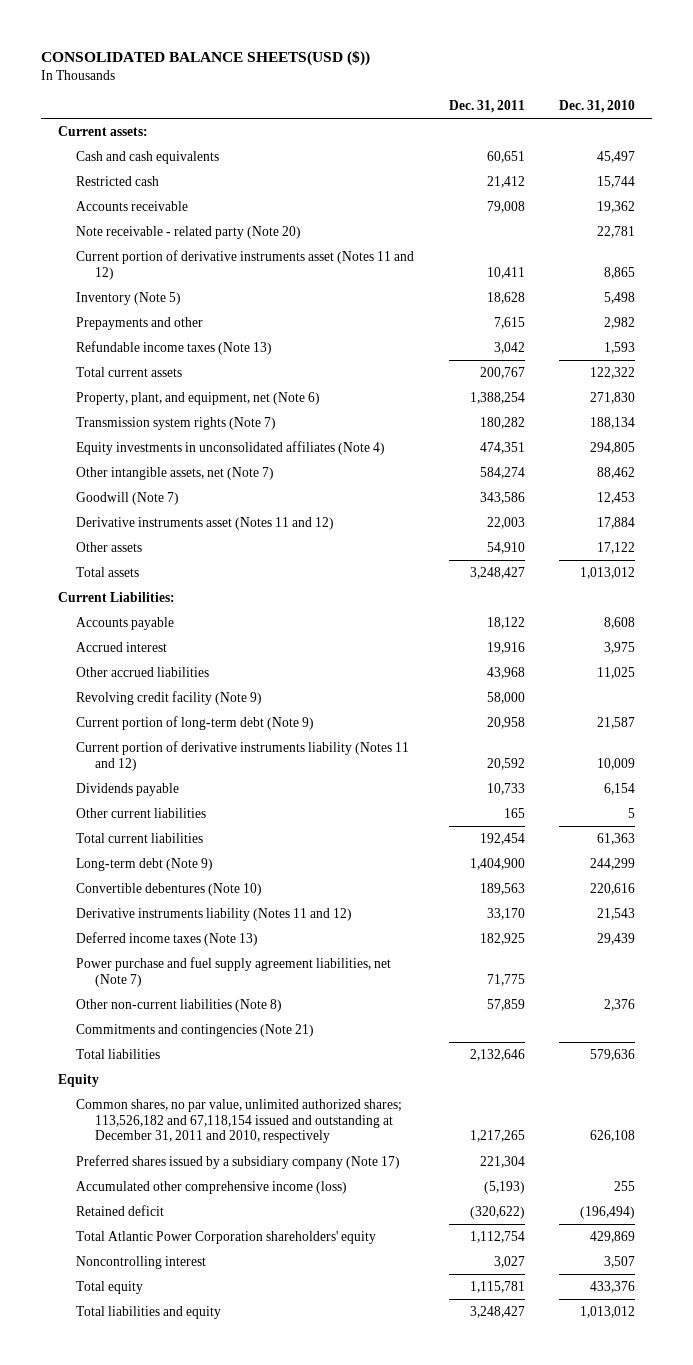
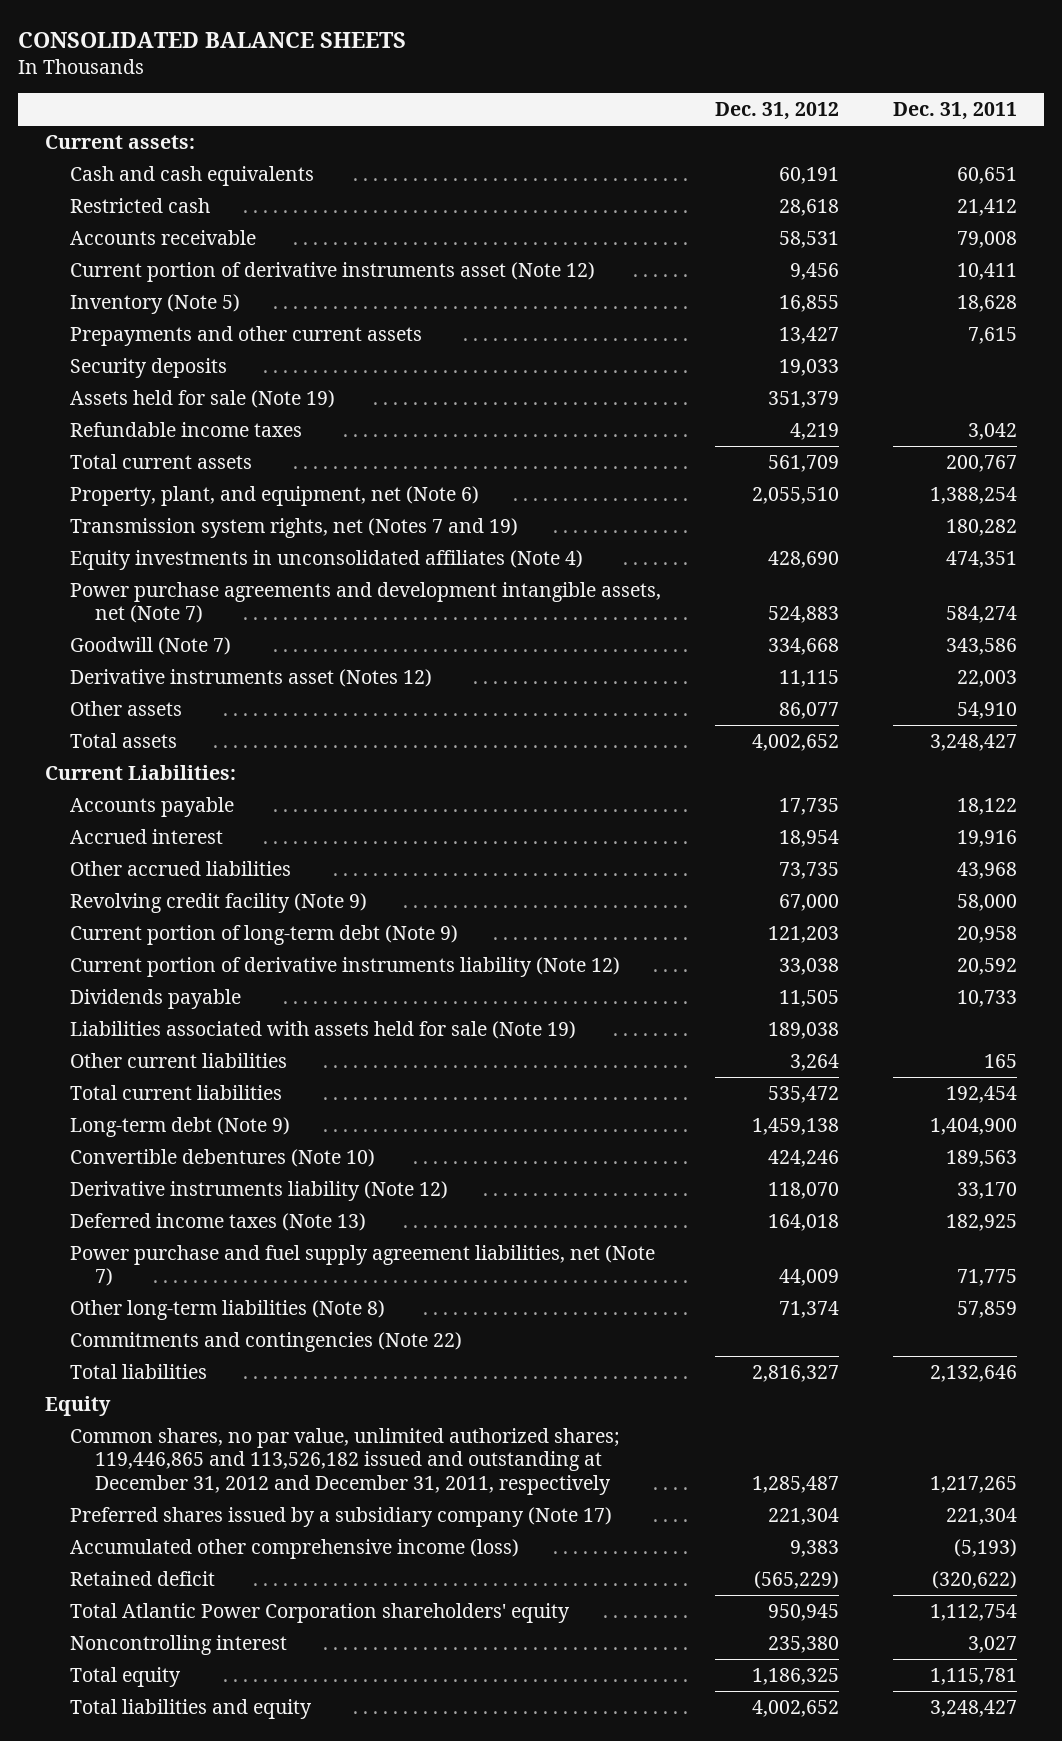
[40,50,370,66] CONSOLIDATED BALANCE SHEETS(USD ($)) -> [18,32,407,49] CONSOLIDATED BALANCE SHEETS
[558,100,635,114] Dec. 31, 2010 -> none
none -> [715,102,840,121] Dec. 31, 2012
[76,226,302,240] Note receivable - related party (Note 20) -> none
[76,250,415,280] Current portion of derivative instruments asset (Notes 11 and 12) -> [70,262,596,283] Current portion of derivative instruments asset (Note 12)
[76,317,204,331] Prepayments and other -> [70,326,423,347] Prepayments and other current assets
none -> [70,358,228,379] Security deposits
none -> [70,390,336,409] Assets held for sale (Note 19)
[76,341,273,356] Refundable income taxes (Note 13) -> [70,422,303,438] Refundable income taxes
[76,417,277,431] Transmission system rights (Note 7) -> [70,518,519,539] Transmission system rights, net (Notes 7 and 19)
[76,467,275,481] Other intangible assets, net (Note 7) -> [70,582,662,624] Power purchase agreements and development intangible assets, net (Note 7)
[76,517,335,531] Derivative instruments asset (Notes 11 and 12) -> [70,669,433,688] Derivative instruments asset (Notes 12)
[76,741,410,771] Current portion of derivative instruments liability (Notes 11 and 12) -> [70,957,621,978] Current portion of derivative instruments liability (Note 12)
none -> [70,1021,577,1040] Liabilities associated with assets held for sale (Note 19)
[76,908,353,922] Derivative instruments liability (Notes 11 and 12) -> [70,1181,449,1202] Derivative instruments liability (Note 12)
[76,999,283,1013] Other non-current liabilities (Note 8) -> [70,1300,386,1321] Other long-term liabilities (Note 8)
[76,1024,315,1038] Commitments and contingencies (Note 21) -> [70,1332,463,1353] Commitments and contingencies (Note 22)
[76,1099,403,1144] Common shares, no par value, unlimited authorized shares; 113,526,182 and 67,118,154 issued and outstanding at December 31, 2011 and 2010, respectively -> [70,1428,621,1495] Common shares, no par value, unlimited authorized shares; 119,446,865 and 113,526,182 issued and outstanding at December 31, 2012 and December 31, 2011, respectively

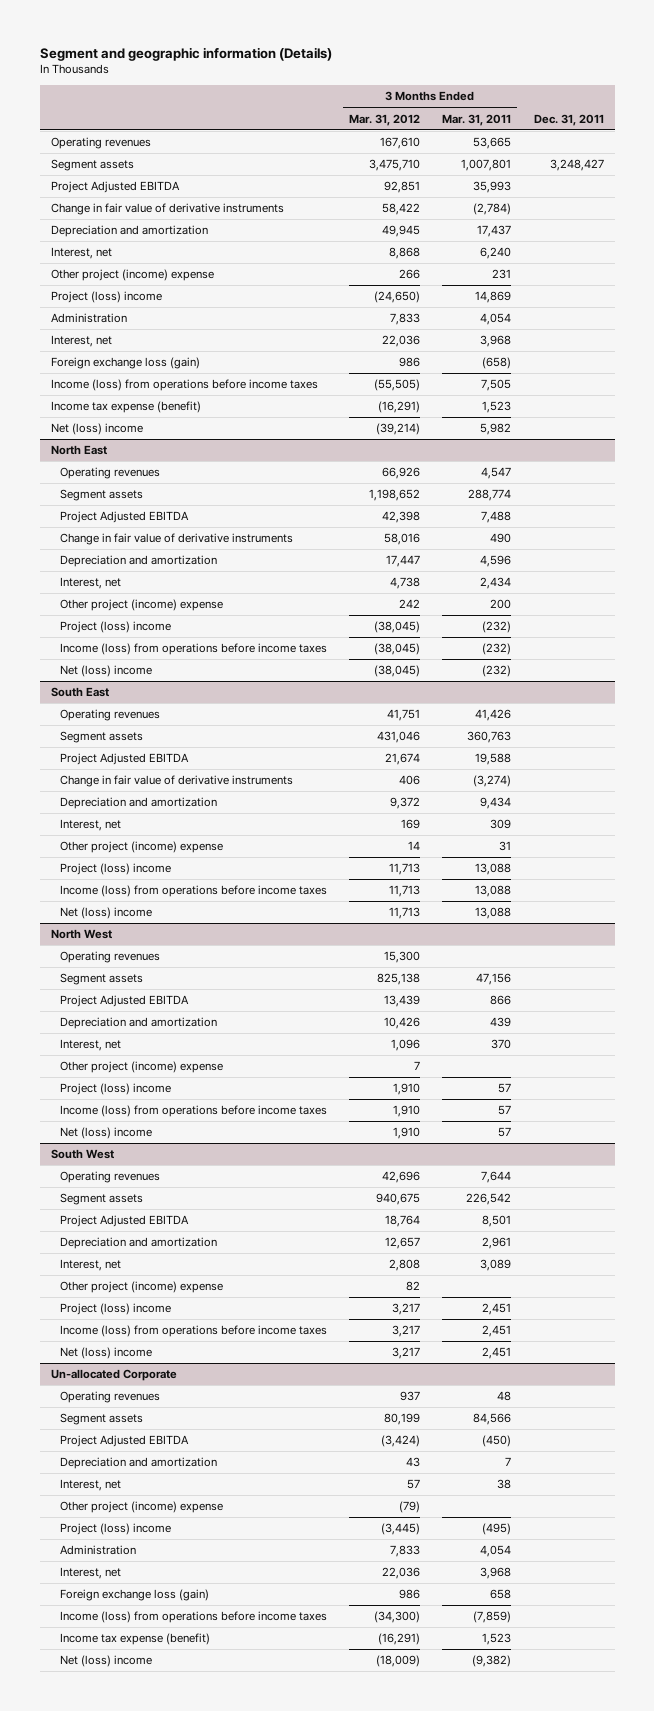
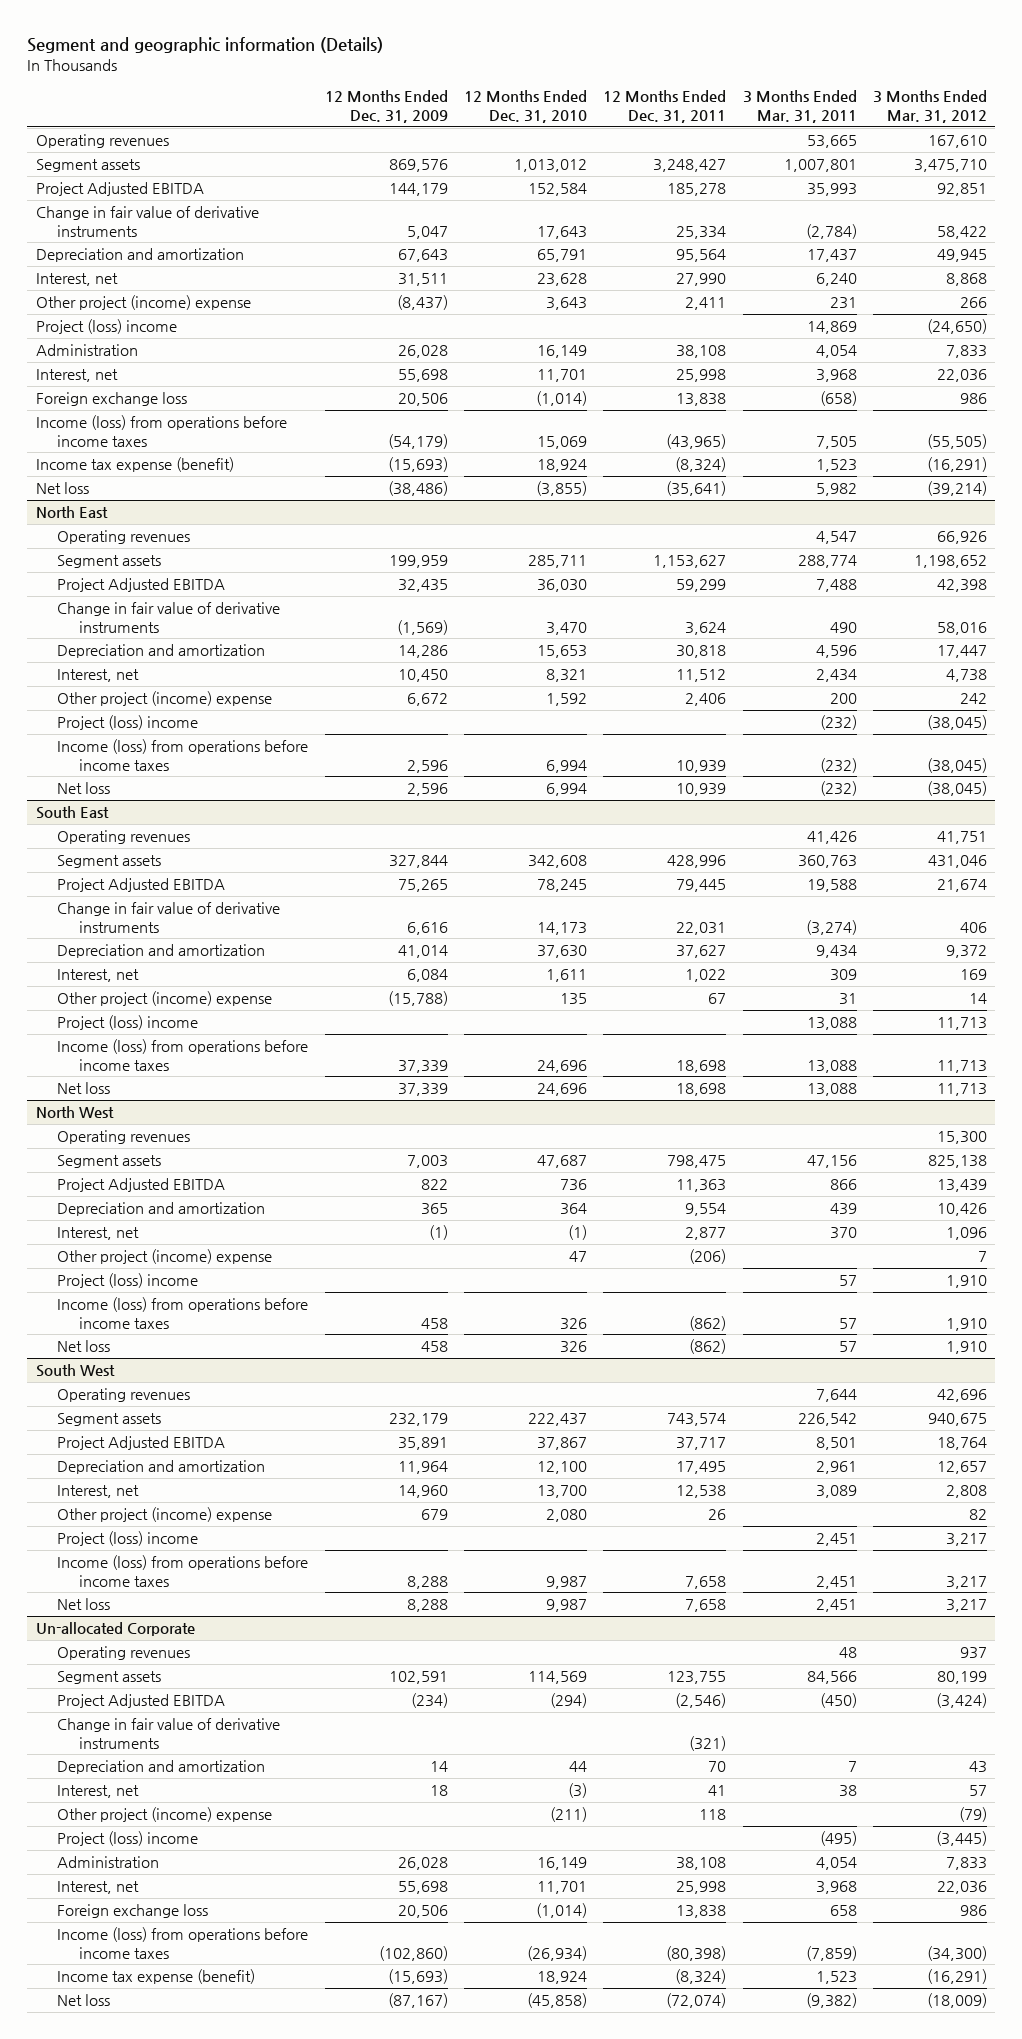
[533,113,604,126] Dec. 31, 2011 -> none
none -> [324,90,448,123] 12 Months Ended Dec. 31, 2009
none -> [463,90,587,123] 12 Months Ended Dec. 31, 2010
none -> [603,90,727,123] 12 Months Ended Dec. 31, 2011
[50,357,200,370] Foreign exchange loss (gain) -> [35,391,187,406] Foreign exchange loss
[50,423,143,436] Net (loss) income -> [35,481,89,494] Net loss
[59,665,152,678] Net (loss) income -> [57,781,111,794] Net loss
[59,907,152,920] Net (loss) income -> [57,1081,111,1094] Net loss
[59,1127,152,1140] Net (loss) income -> [57,1339,111,1352] Net loss
[59,1347,152,1360] Net (loss) income -> [57,1597,111,1610] Net loss
none -> [57,1717,281,1749] Change in fair value of derivative instruments
[59,1589,209,1602] Foreign exchange loss (gain) -> [57,1903,209,1918] Foreign exchange loss
[59,1655,152,1668] Net (loss) income -> [57,1993,111,2006] Net loss

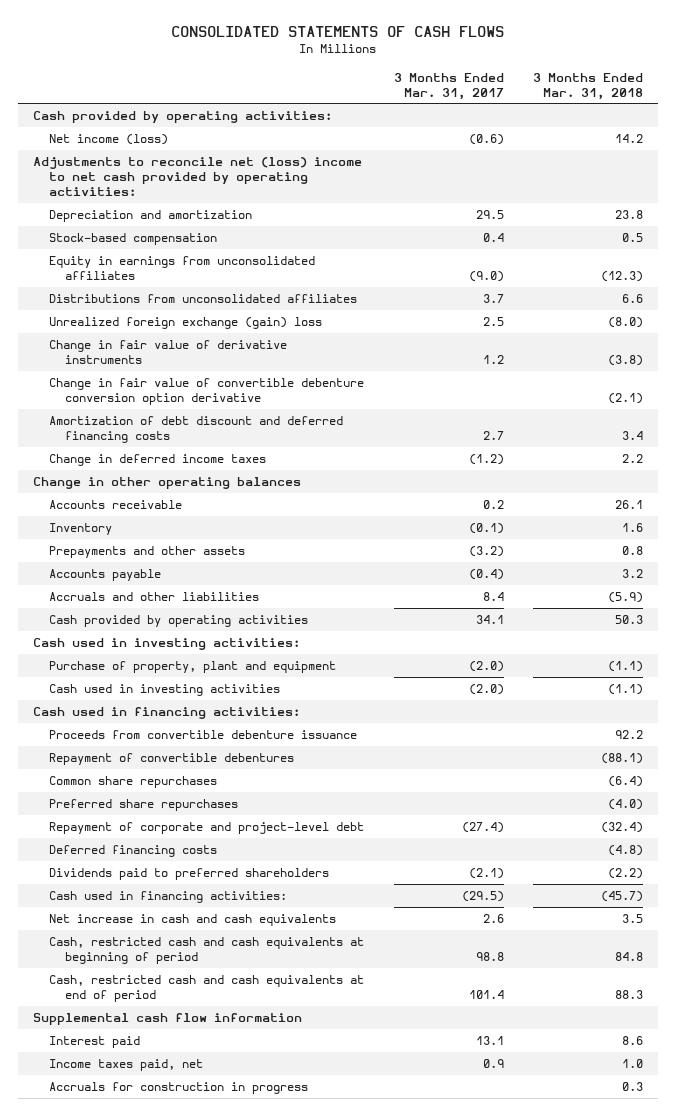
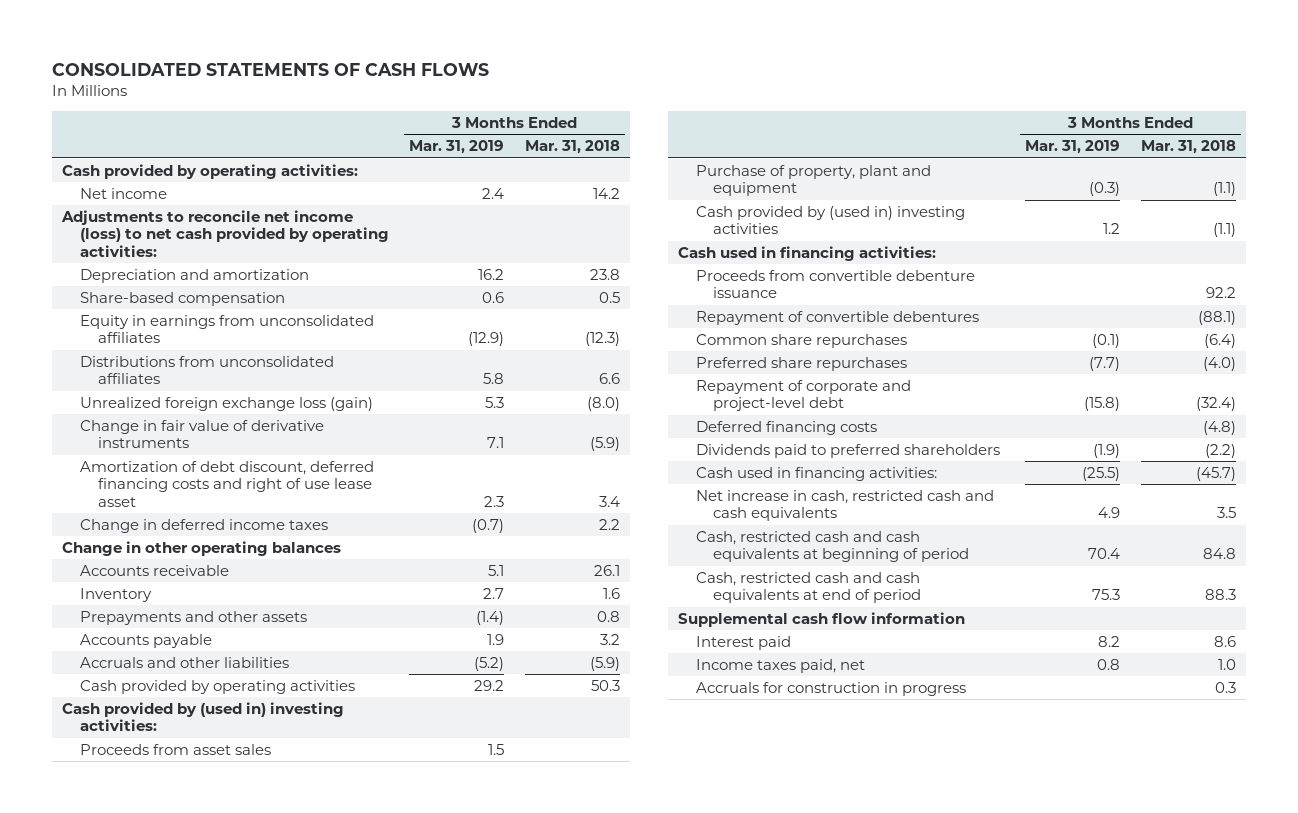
[393,72,504,100] 3 Months Ended Mar. 31, 2017 -> none
none -> [409,140,505,155] Mar. 31, 2019
[48,134,168,146] Net income (loss) -> [80,187,168,199] Net income
[32,157,362,197] Adjustments to reconcile net (loss) income to net cash provided by operating activities: -> [61,209,390,257] Adjustments to reconcile net income (loss) to net cash provided by operating activities:
[48,233,217,246] Stock-based compensation -> [80,291,286,306] Share-based compensation
[48,378,364,406] Change in fair value of convertible debenture conversion option derivative -> none
[48,317,322,330] Unrealized foreign exchange (gain) loss -> [80,396,374,411] Unrealized foreign exchange loss (gain)
[608,355,644,367] (3.8) -> [589,437,620,452] (5.9)
[48,416,343,444] Amortization of debt discount and deferred financing costs -> [80,460,375,507] Amortization of debt discount, deferred financing costs and right of use lease asset
[32,638,300,651] Cash used in investing activities: -> [62,701,345,732] Cash provided by (used in) investing activities:
none -> [80,743,272,755] Proceeds from asset sales
[48,684,280,697] Cash used in investing activities -> [695,205,965,235] Cash provided by (used in) investing activities
[48,914,336,927] Net increase in cash and cash equivalents -> [695,489,994,522] Net increase in cash, restricted cash and cash equivalents

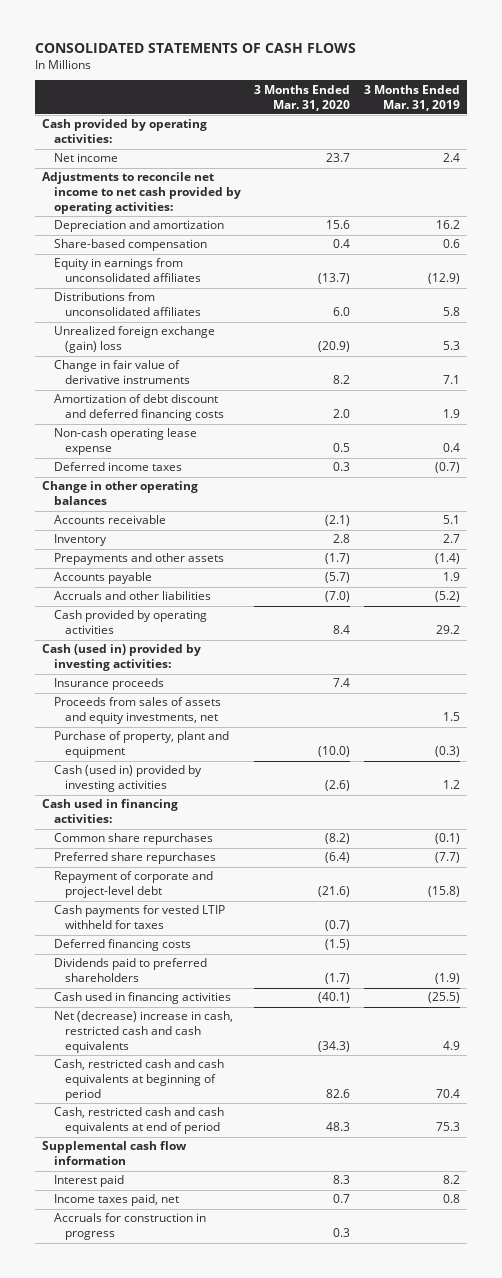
[524,140,620,155] Mar. 31, 2018 -> none
none -> [254,84,351,111] 3 Months Ended Mar. 31, 2020
[61,209,390,257] Adjustments to reconcile net income (loss) to net cash provided by operating activities: -> [42,172,241,215] Adjustments to reconcile net income to net cash provided by operating activities:
[80,396,374,411] Unrealized foreign exchange loss (gain) -> [53,326,215,354] Unrealized foreign exchange (gain) loss
[80,460,375,507] Amortization of debt discount, deferred financing costs and right of use lease asset -> [53,394,225,422] Amortization of debt discount and deferred financing costs
[484,495,505,507] 2.3 -> [443,409,461,419] 1.9
none -> [53,428,197,456] Non-cash operating lease expense
[80,518,329,533] Change in deferred income taxes -> [53,462,182,472] Deferred income taxes
[80,743,272,755] Proceeds from asset sales -> none
[62,701,345,732] Cash provided by (used in) investing activities: -> [42,644,202,672] Cash (used in) provided by investing activities:
none -> [53,678,164,691] Insurance proceeds
none -> [53,697,221,725] Proceeds from sales of assets and equity investments, net
[695,205,965,235] Cash provided by (used in) investing activities -> [53,765,202,793] Cash (used in) provided by investing activities
[695,269,975,299] Proceeds from convertible debenture issuance -> none
[695,310,979,325] Repayment of convertible debentures -> none
none -> [53,905,225,930] Cash payments for vested LTIP withheld for taxes
[695,466,937,481] Cash used in financing activities: -> [53,992,231,1005] Cash used in financing activities
[695,489,994,522] Net increase in cash, restricted cash and cash equivalents -> [53,1011,233,1054] Net (decrease) increase in cash, restricted cash and cash equivalents

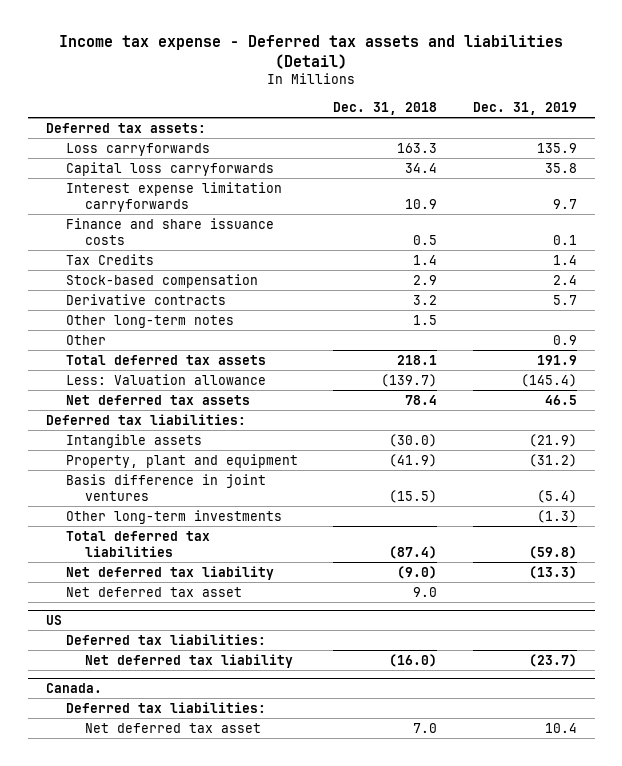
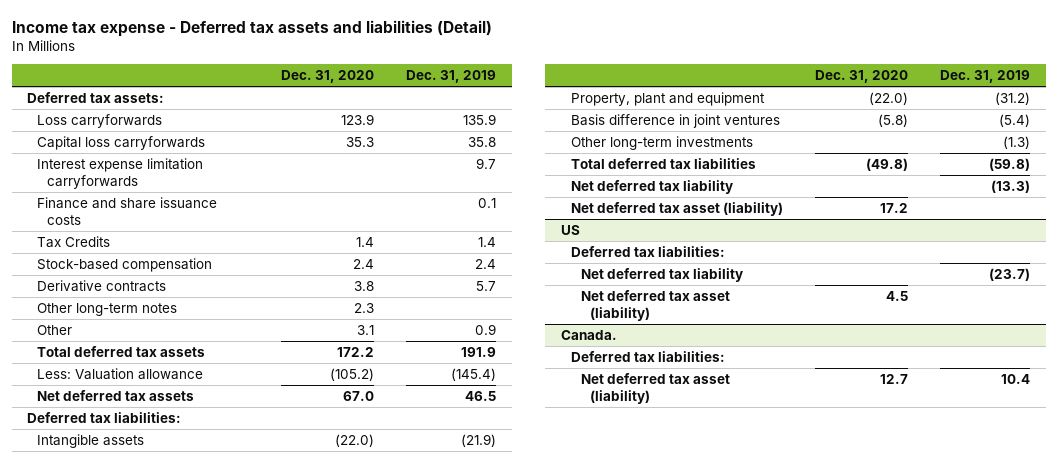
[333,101,438,115] Dec. 31, 2018 -> none
none -> [280,70,374,84] Dec. 31, 2020
[65,586,242,597] Net deferred tax asset -> [570,201,783,216] Net deferred tax asset (liability)
none -> [580,289,730,321] Net deferred tax asset (liability)
[85,722,262,733] Net deferred tax asset -> [580,372,730,404] Net deferred tax asset (liability)

